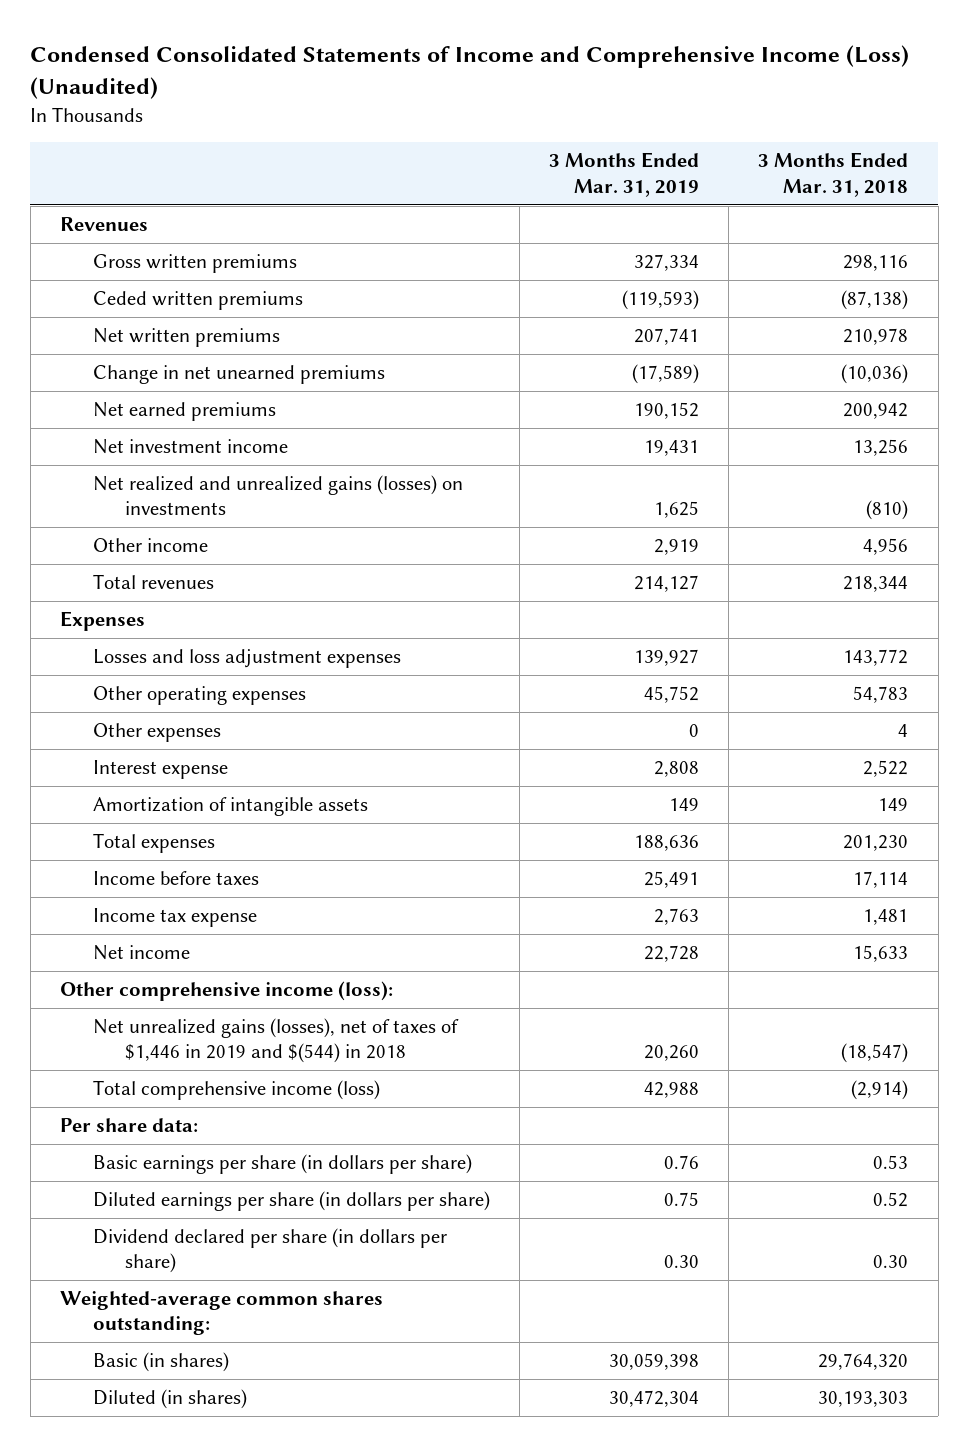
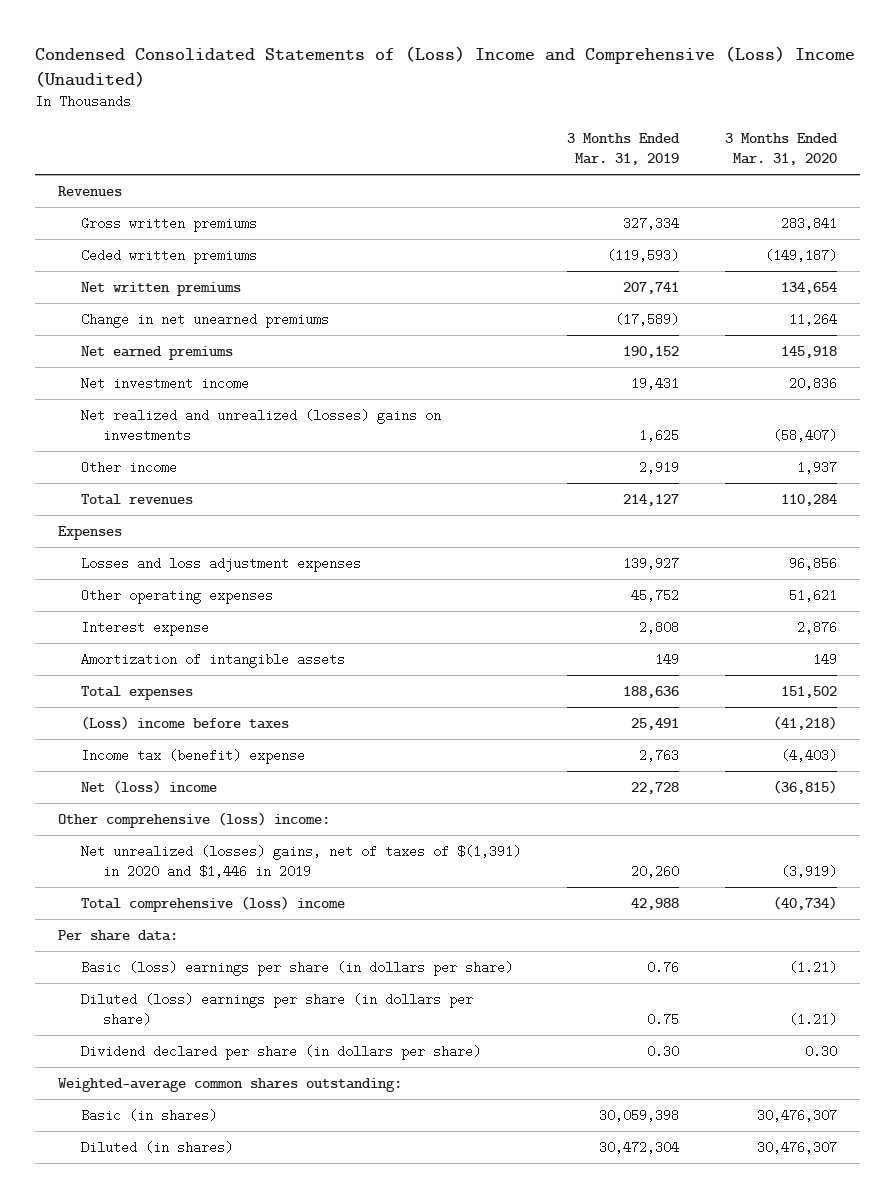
[30,45,910,100] Condensed Consolidated Statements of Income and Comprehensive Income (Loss) (Unaudited) -> [35,45,856,87] Condensed Consolidated Statements of (Loss) Income and Comprehensive (Loss) Income (Unaudited)
[758,152,909,197] 3 Months Ended Mar. 31, 2018 -> none
none -> [724,132,838,165] 3 Months Ended Mar. 31, 2020
[92,475,463,516] Net realized and unrealized gains (losses) on investments -> [80,408,441,442] Net realized and unrealized (losses) gains on investments
[92,723,221,743] Other expenses -> none
[92,871,259,886] Income before taxes -> [80,715,289,730] (Loss) income before taxes
[92,908,257,928] Income tax expense -> [80,748,305,764] Income tax (benefit) expense
[92,945,190,961] Net income -> [80,779,217,794] Net (loss) income
[59,981,393,1002] Other comprehensive income (loss): -> [58,811,331,828] Other comprehensive (loss) income:
[92,1018,459,1064] Net unrealized gains (losses), net of taxes of $1,446 in 2019 and $(544) in 2018 -> [80,844,521,878] Net unrealized (losses) gains, net of taxes of $(1,391) in 2020 and $1,446 in 2019
[92,1080,380,1101] Total comprehensive income (loss) -> [80,895,345,912] Total comprehensive (loss) income
[92,1154,472,1175] Basic earnings per share (in dollars per share) -> [80,960,513,976] Basic (loss) earnings per share (in dollars per share)
[92,1191,490,1212] Diluted earnings per share (in dollars per share) -> [80,992,473,1026] Diluted (loss) earnings per share (in dollars per share)

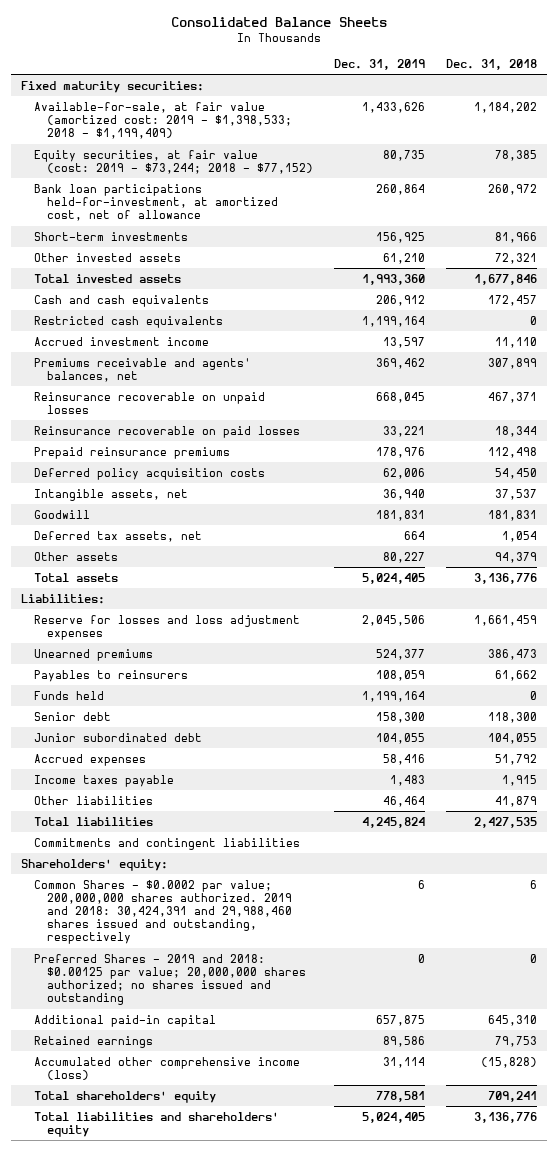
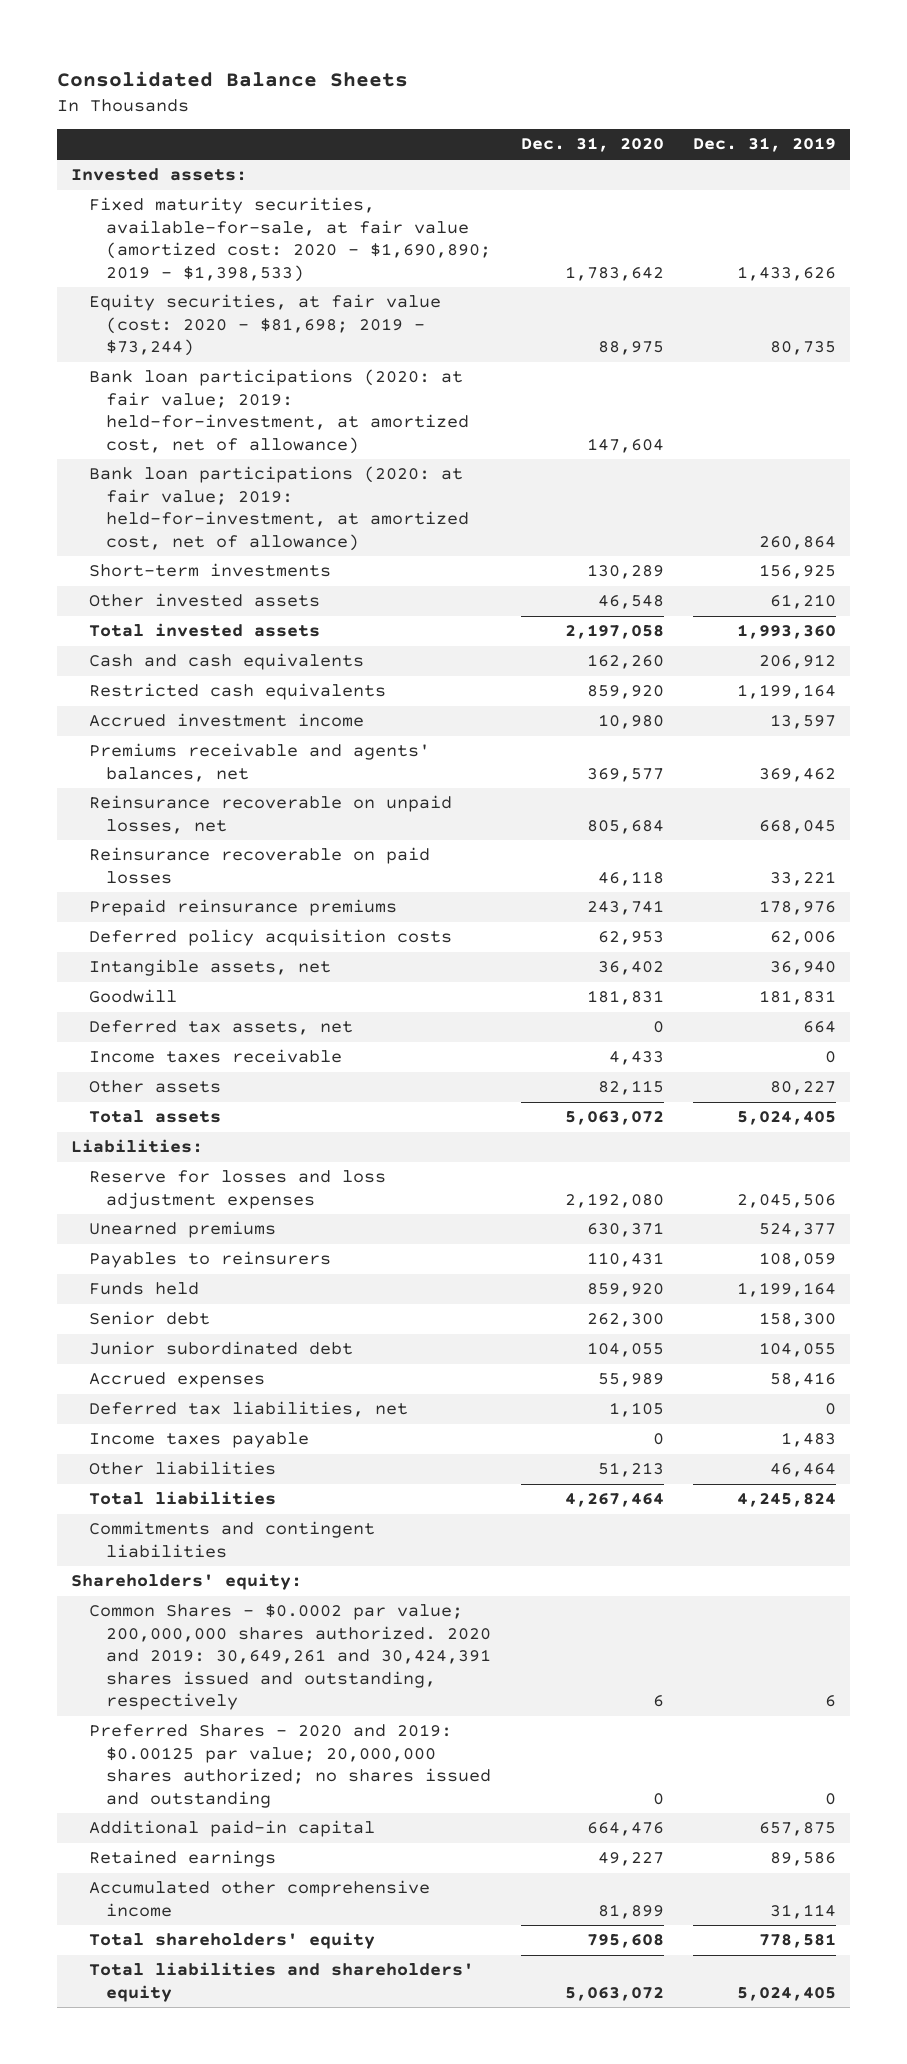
[446,58,538,70] Dec. 31, 2018 -> none
none -> [520,137,664,153] Dec. 31, 2020
[20,80,204,93] Fixed maturity securities: -> none
none -> [71,168,248,182] Invested assets:
[34,101,293,140] Available-for-sale, at fair value (amortized cost: 2019 - $1,398,533; 2018 - $1,199,409) -> [88,197,492,282] Fixed maturity securities, available-for-sale, at fair value (amortized cost: 2020 - $1,690,890; 2019 - $1,398,533)
[34,149,314,174] Equity securities, at fair value (cost: 2019 - $73,244; 2018 - $77,152) -> [88,294,441,357] Equity securities, at fair value (cost: 2020 - $81,698; 2019 - $73,244)
none -> [88,369,470,454] Bank loan participations (2020: at fair value; 2019: held-for-investment, at amortized cost, net of allowance)
[34,183,279,222] Bank loan participations held-for-investment, at amortized cost, net of allowance -> [88,466,470,551] Bank loan participations (2020: at fair value; 2019: held-for-investment, at amortized cost, net of allowance)
[34,391,266,414] Reinsurance recoverable on unpaid losses -> [88,795,452,834] Reinsurance recoverable on unpaid losses, net
none -> [88,1049,342,1064] Income taxes receivable
none -> [88,1401,408,1418] Deferred tax liabilities, net
[34,879,293,945] Common Shares - $0.0002 par value; 200,000,000 shares authorized. 2019 and 2018: 30,424,391 and 29,988,460 shares issued and outstanding, respectively -> [88,1604,492,1711] Common Shares - $0.0002 par value; 200,000,000 shares authorized. 2020 and 2019: 30,649,261 and 30,424,391 shares issued and outstanding, respectively
[34,953,307,1006] Preferred Shares - 2019 and 2018: $0.00125 par value; 20,000,000 shares authorized; no shares issued and outstanding -> [88,1724,492,1808] Preferred Shares - 2020 and 2019: $0.00125 par value; 20,000,000 shares authorized; no shares issued and outstanding
[34,1056,301,1080] Accumulated other comprehensive income (loss) -> [88,1880,430,1917] Accumulated other comprehensive income

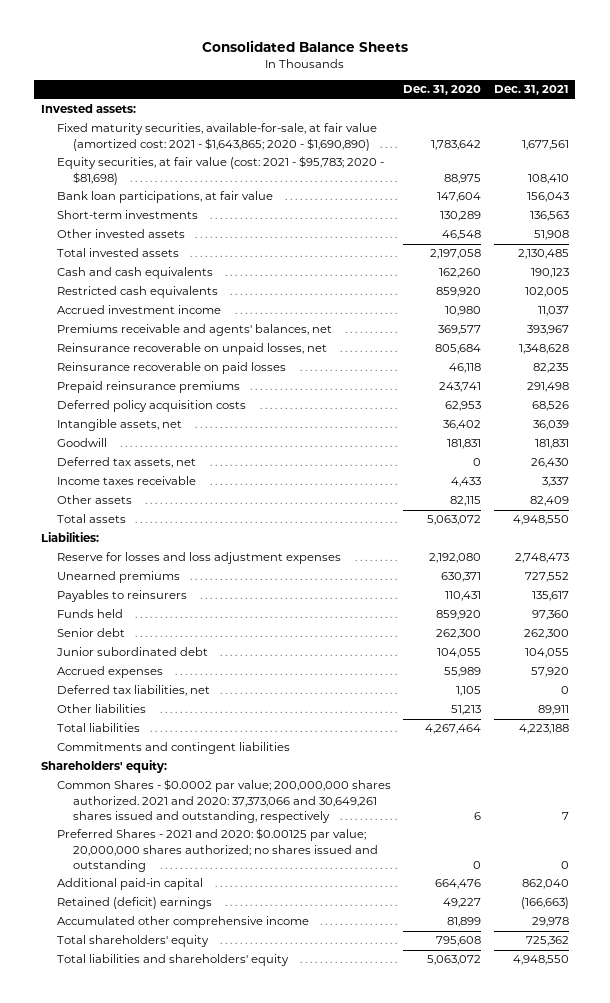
[692,137,836,153] Dec. 31, 2019 -> none
none -> [494,85,570,96] Dec. 31, 2021
[88,466,470,551] Bank loan participations (2020: at fair value; 2019: held-for-investment, at amortized cost, net of allowance) -> none
[88,197,492,282] Fixed maturity securities, available-for-sale, at fair value (amortized cost: 2020 - $1,690,890; 2019 - $1,398,533) -> [56,123,377,151] Fixed maturity securities, available-for-sale, at fair value (amortized cost: 2021 - $1,643,865; 2020 - $1,690,890)
[88,294,441,357] Equity securities, at fair value (cost: 2020 - $81,698; 2019 - $73,244) -> [56,156,384,185] Equity securities, at fair value (cost: 2021 - $95,783; 2020 - $81,698)
[88,369,470,454] Bank loan participations (2020: at fair value; 2019: held-for-investment, at amortized cost, net of allowance) -> [56,191,273,204] Bank loan participations, at fair value
[88,1432,309,1449] Income taxes payable -> none
[88,1604,492,1711] Common Shares - $0.0002 par value; 200,000,000 shares authorized. 2020 and 2019: 30,649,261 and 30,424,391 shares issued and outstanding, respectively -> [56,779,391,823] Common Shares - $0.0002 par value; 200,000,000 shares authorized. 2021 and 2020: 37,373,066 and 30,649,261 shares issued and outstanding, respectively
[88,1724,492,1808] Preferred Shares - 2020 and 2019: $0.00125 par value; 20,000,000 shares authorized; no shares issued and outstanding -> [56,828,379,872] Preferred Shares - 2021 and 2020: $0.00125 par value; 20,000,000 shares authorized; no shares issued and outstanding
[88,1850,276,1868] Retained earnings -> [56,897,212,910] Retained (deficit) earnings

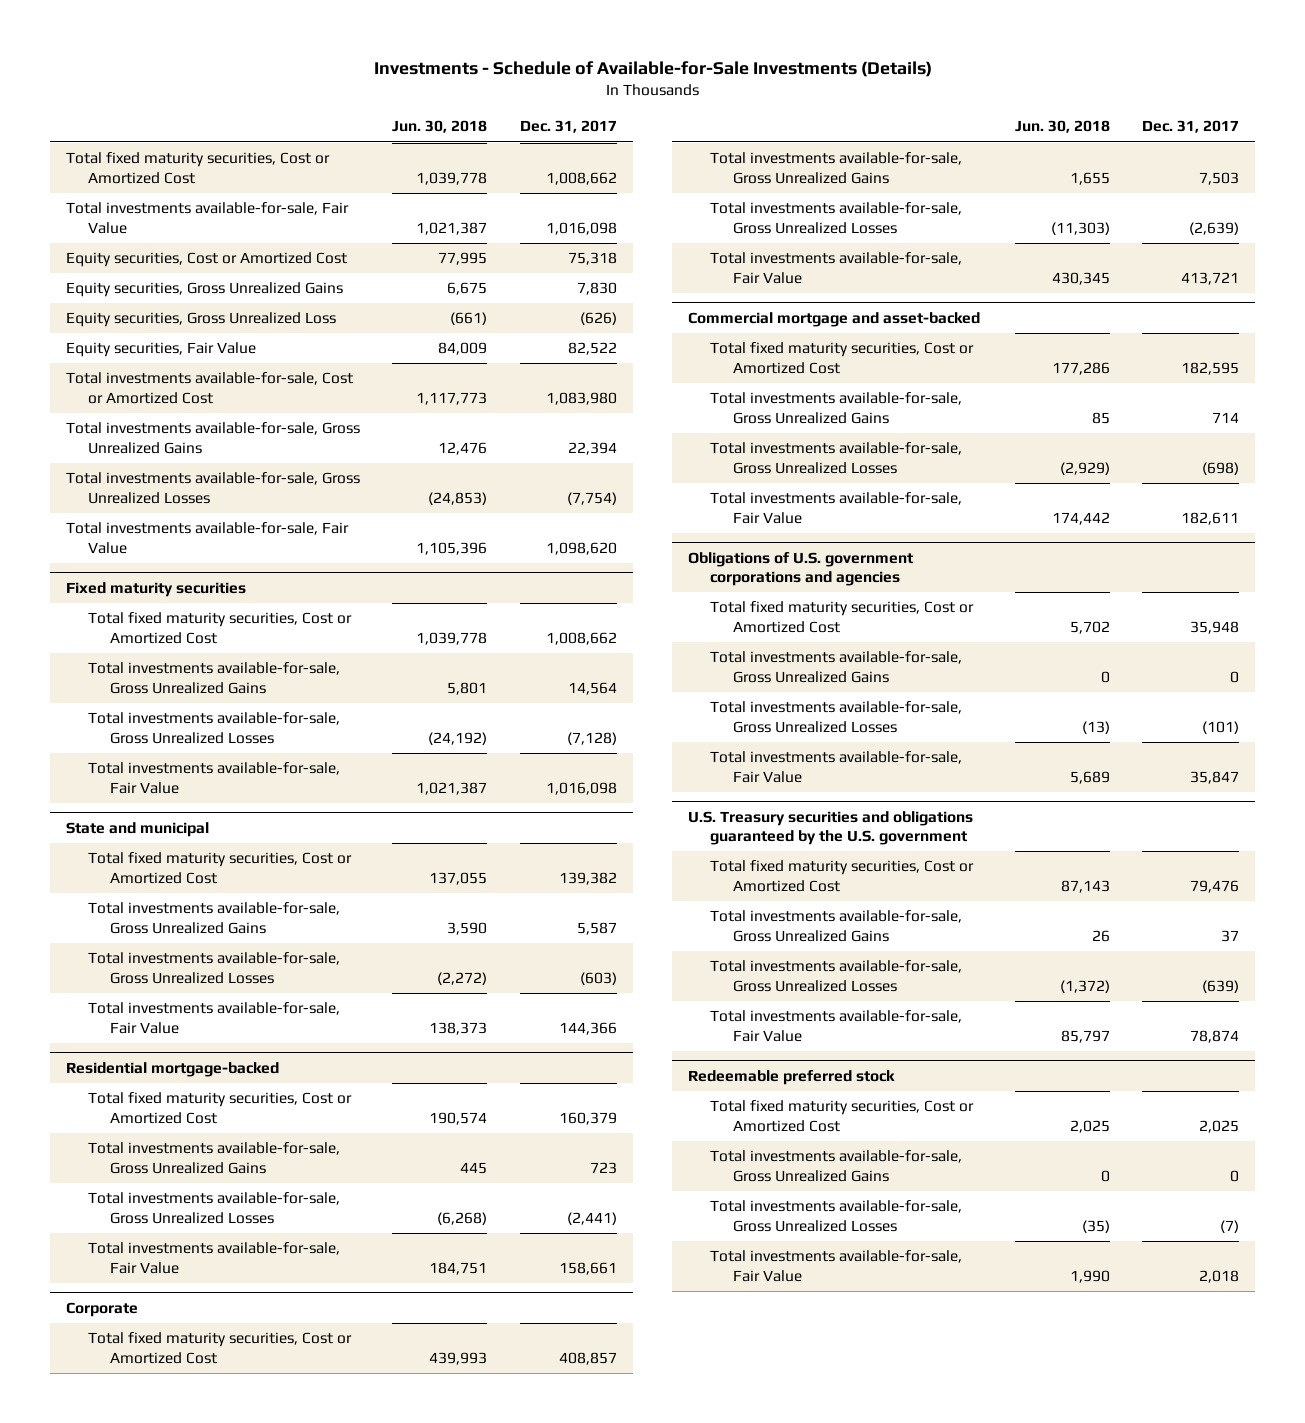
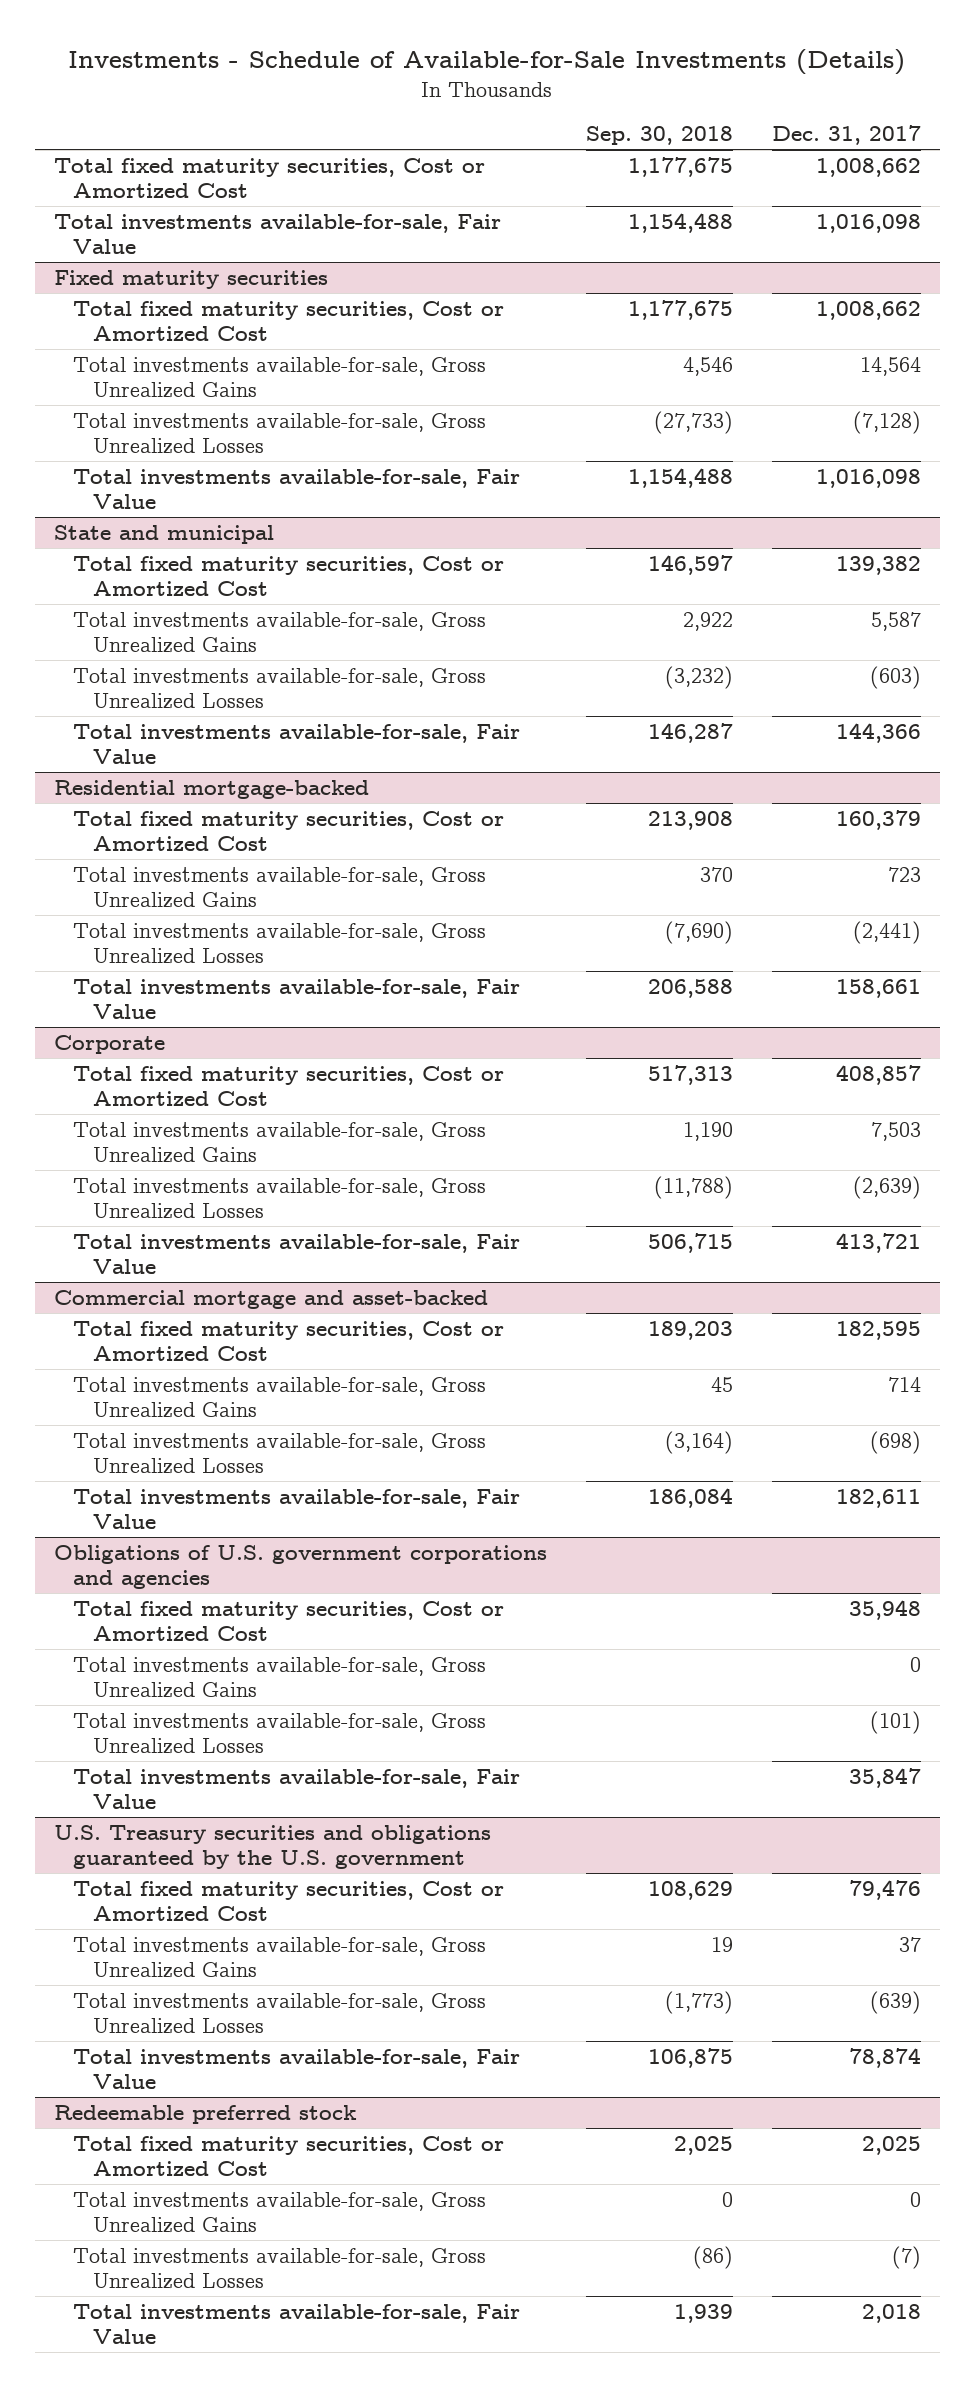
[392,120,488,134] Jun. 30, 2018 -> none
none -> [585,126,733,146] Sep. 30, 2018
[66,252,348,268] Equity securities, Cost or Amortized Cost -> none
[66,282,344,298] Equity securities, Gross Unrealized Gains -> none
[66,312,337,328] Equity securities, Gross Unrealized Loss -> none
[66,342,257,358] Equity securities, Fair Value -> none
[66,372,354,404] Total investments available-for-sale, Cost or Amortized Cost -> none
[66,422,361,454] Total investments available-for-sale, Gross Unrealized Gains -> none
[66,472,361,504] Total investments available-for-sale, Gross Unrealized Losses -> none
[66,522,350,554] Total investments available-for-sale, Fair Value -> none

